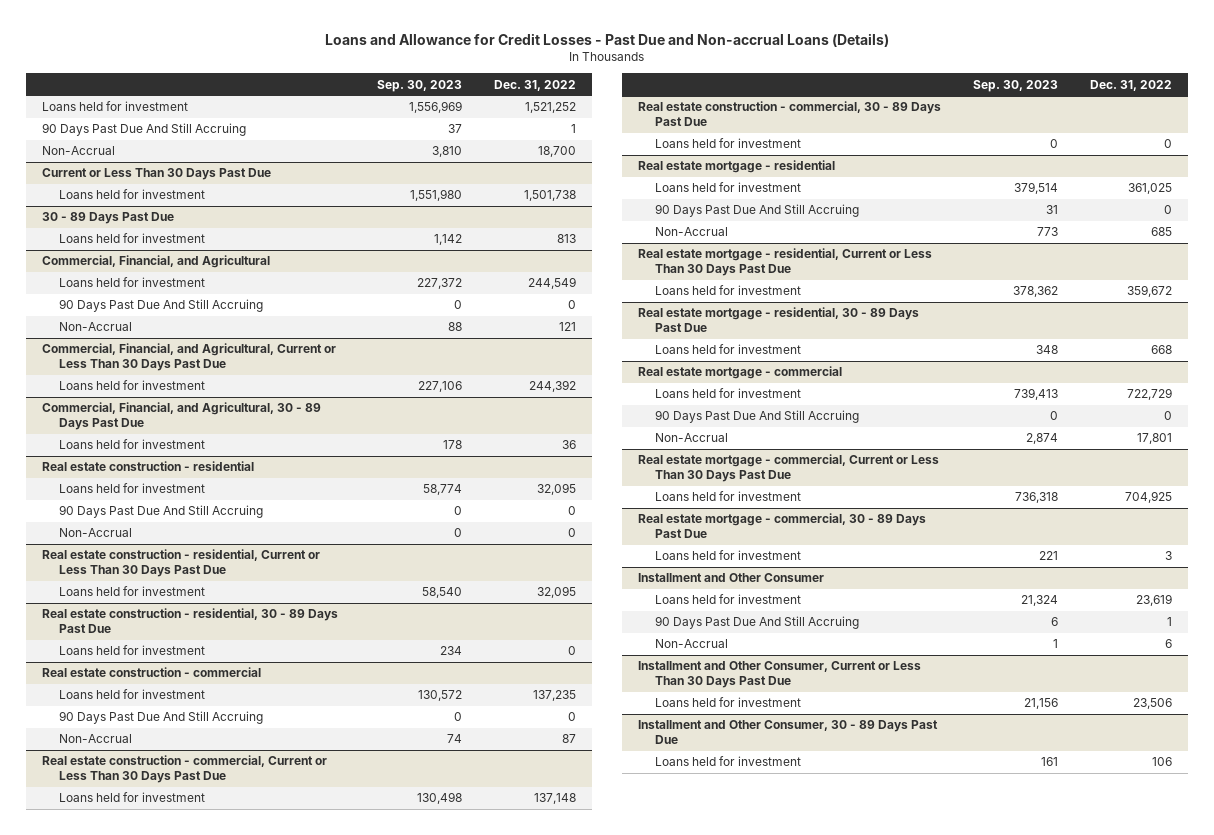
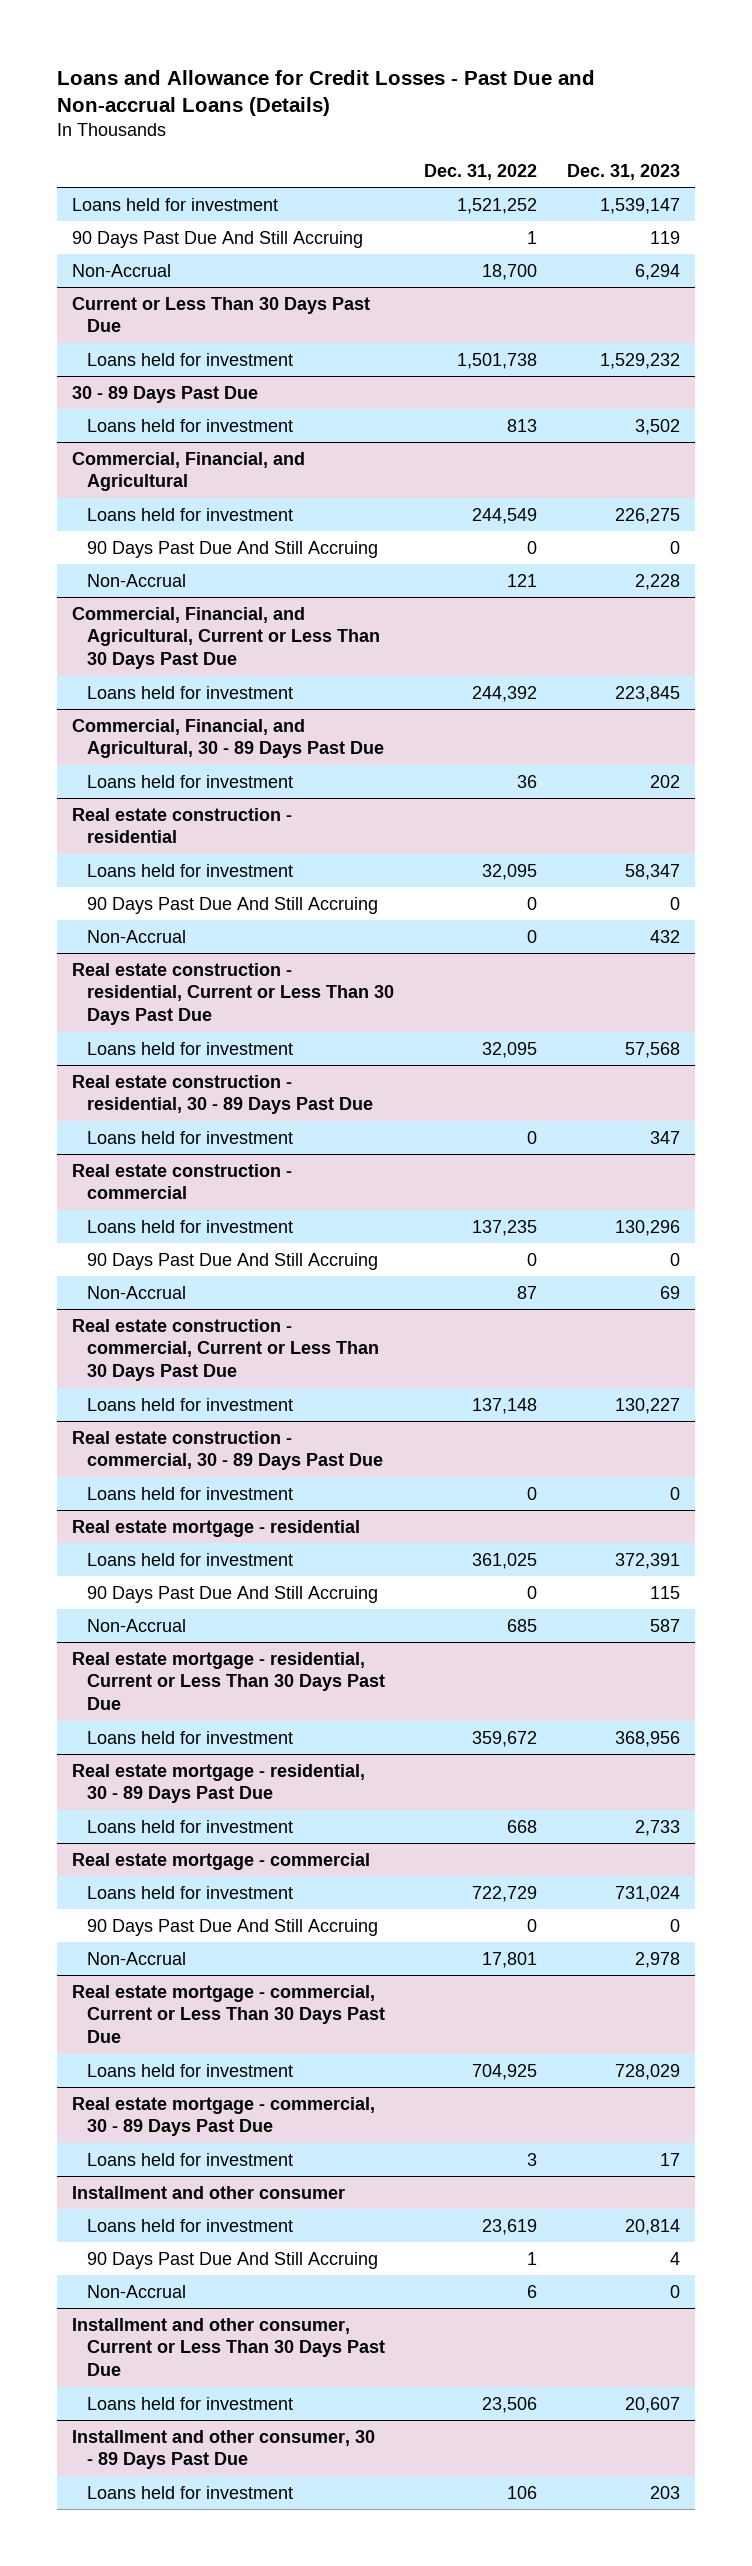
[376,79,462,92] Sep. 30, 2023 -> none
none -> [566,163,680,180] Dec. 31, 2023
[638,573,825,583] Installment and Other Consumer -> [71,2185,345,2199] Installment and other consumer
[638,661,922,689] Installment and Other Consumer, Current or Less Than 30 Days Past Due -> [71,2317,386,2377] Installment and other consumer, Current or Less Than 30 Days Past Due
[638,720,939,745] Installment and Other Consumer, 30 - 89 Days Past Due -> [71,2429,375,2470] Installment and other consumer, 30 - 89 Days Past Due

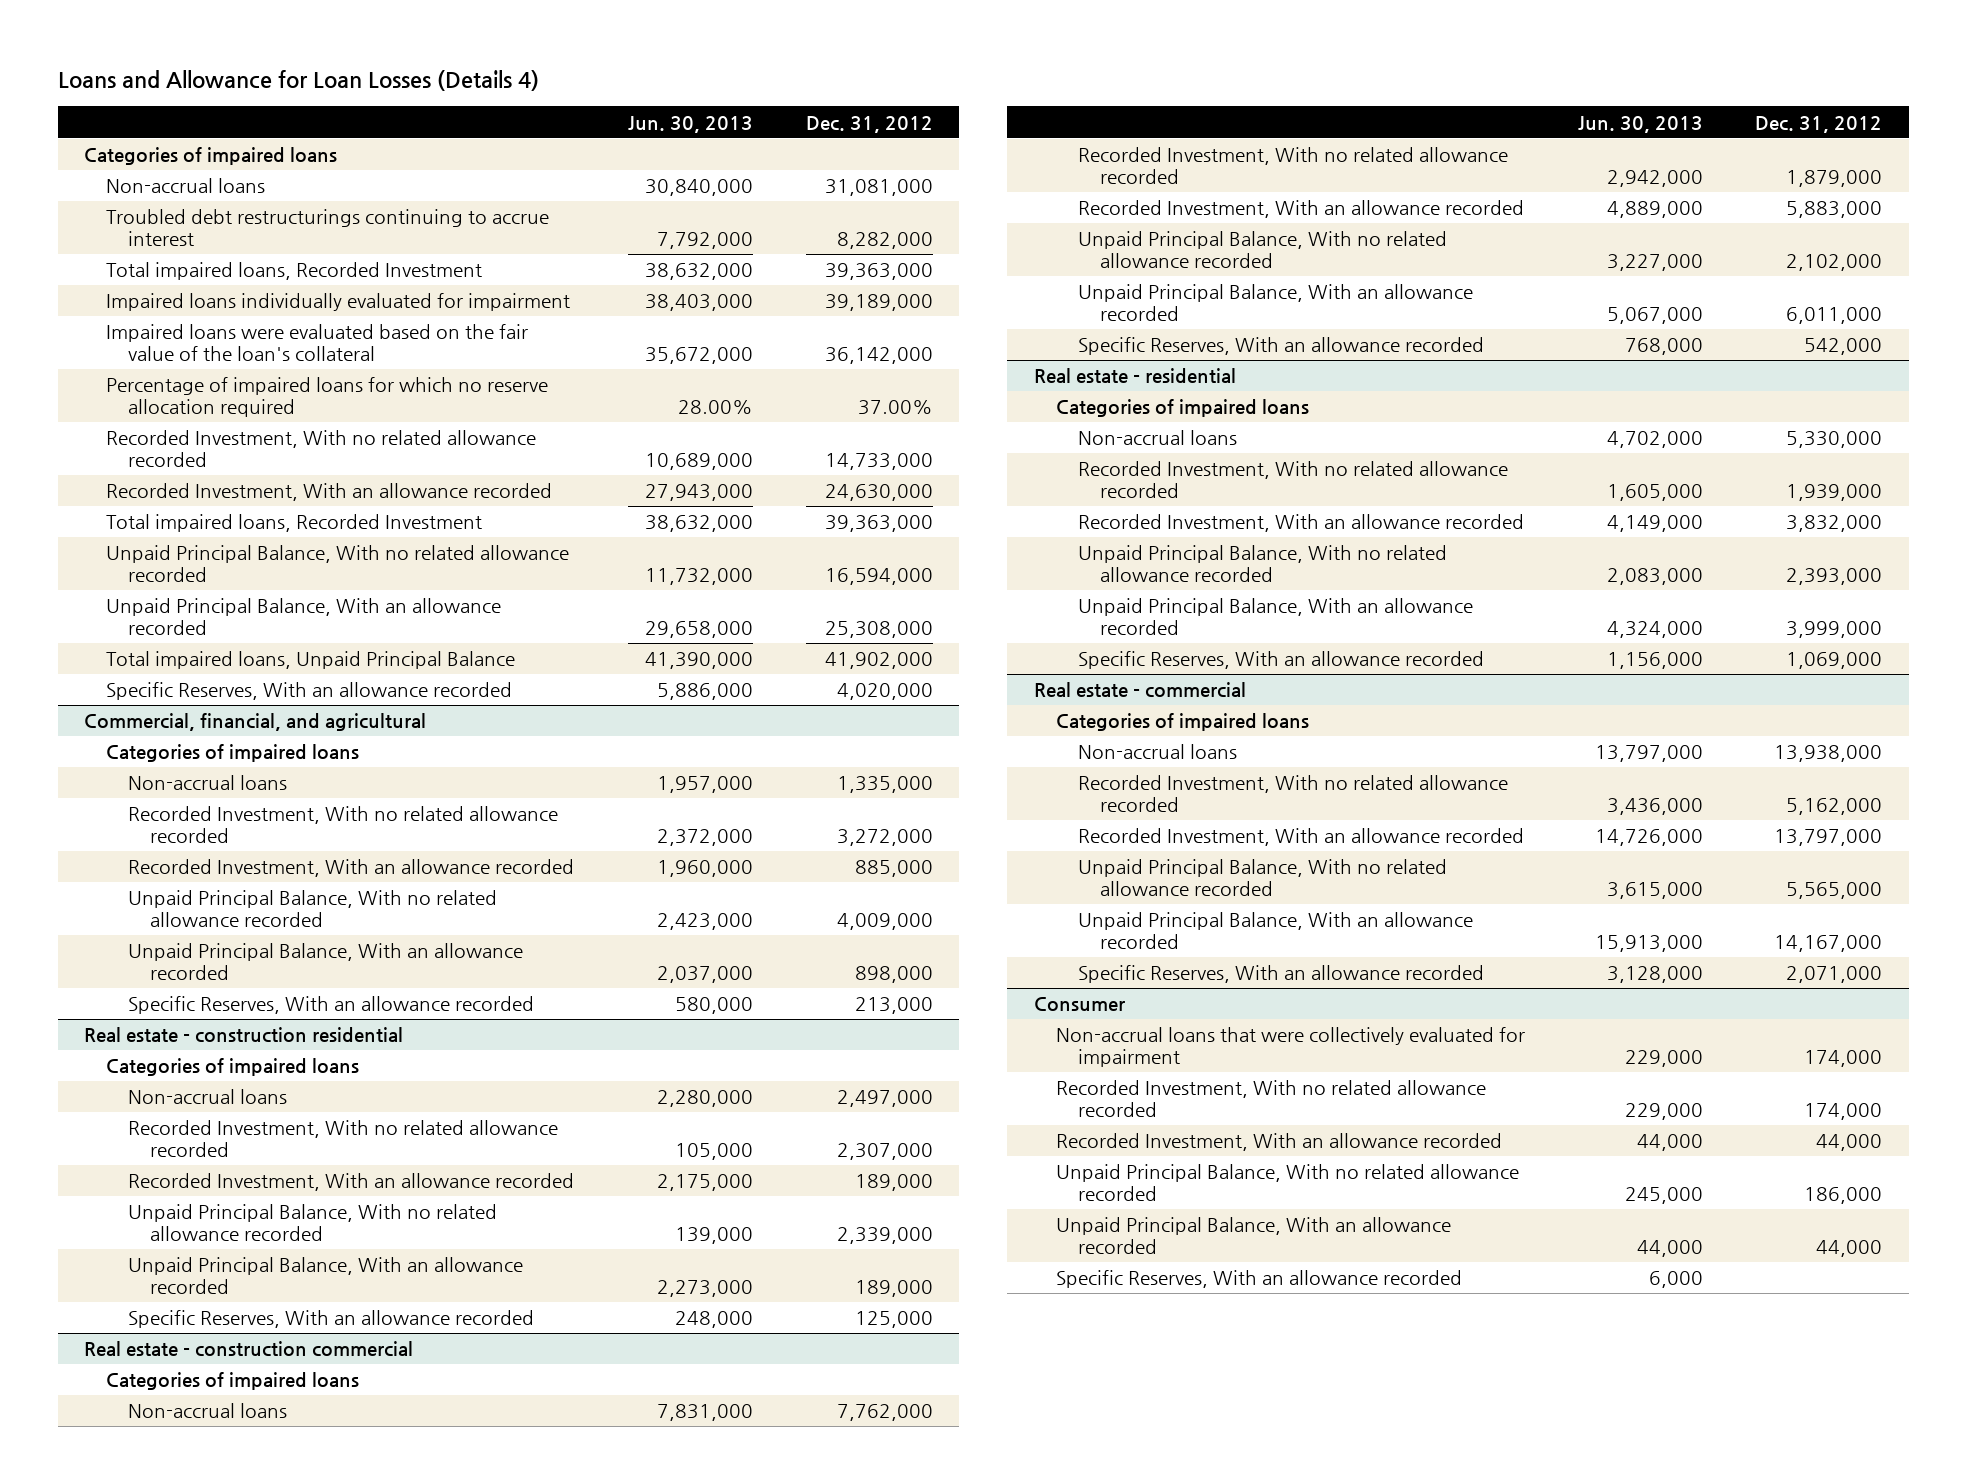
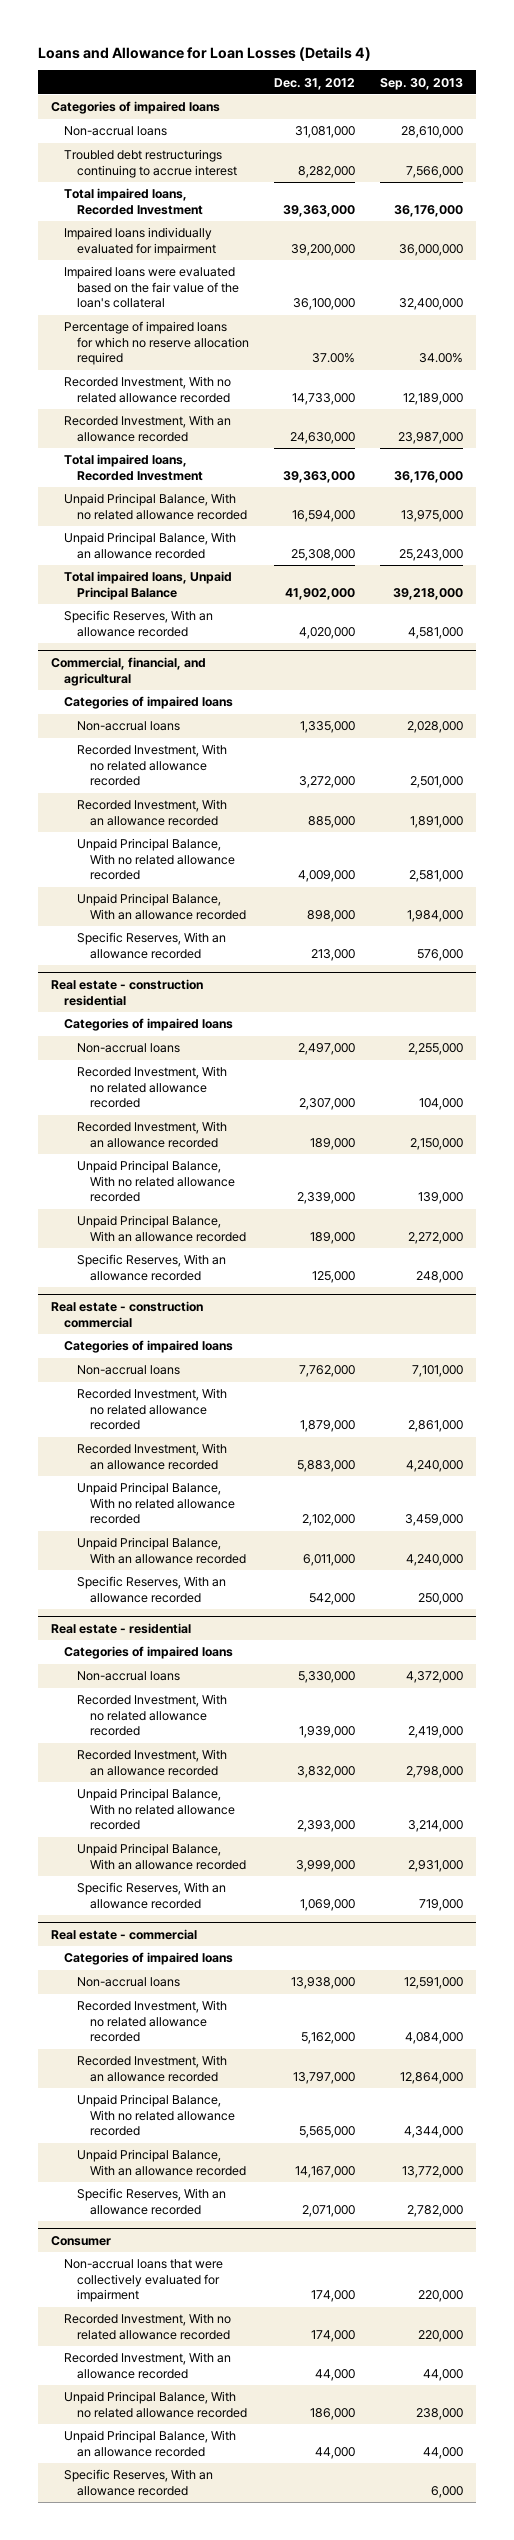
[628,115,754,133] Jun. 30, 2013 -> none
none -> [380,77,464,90] Sep. 30, 2013
[824,294,933,312] 39,189,000 -> [291,243,356,256] 39,200,000
[824,347,933,365] 36,142,000 -> [293,298,356,311] 36,100,000

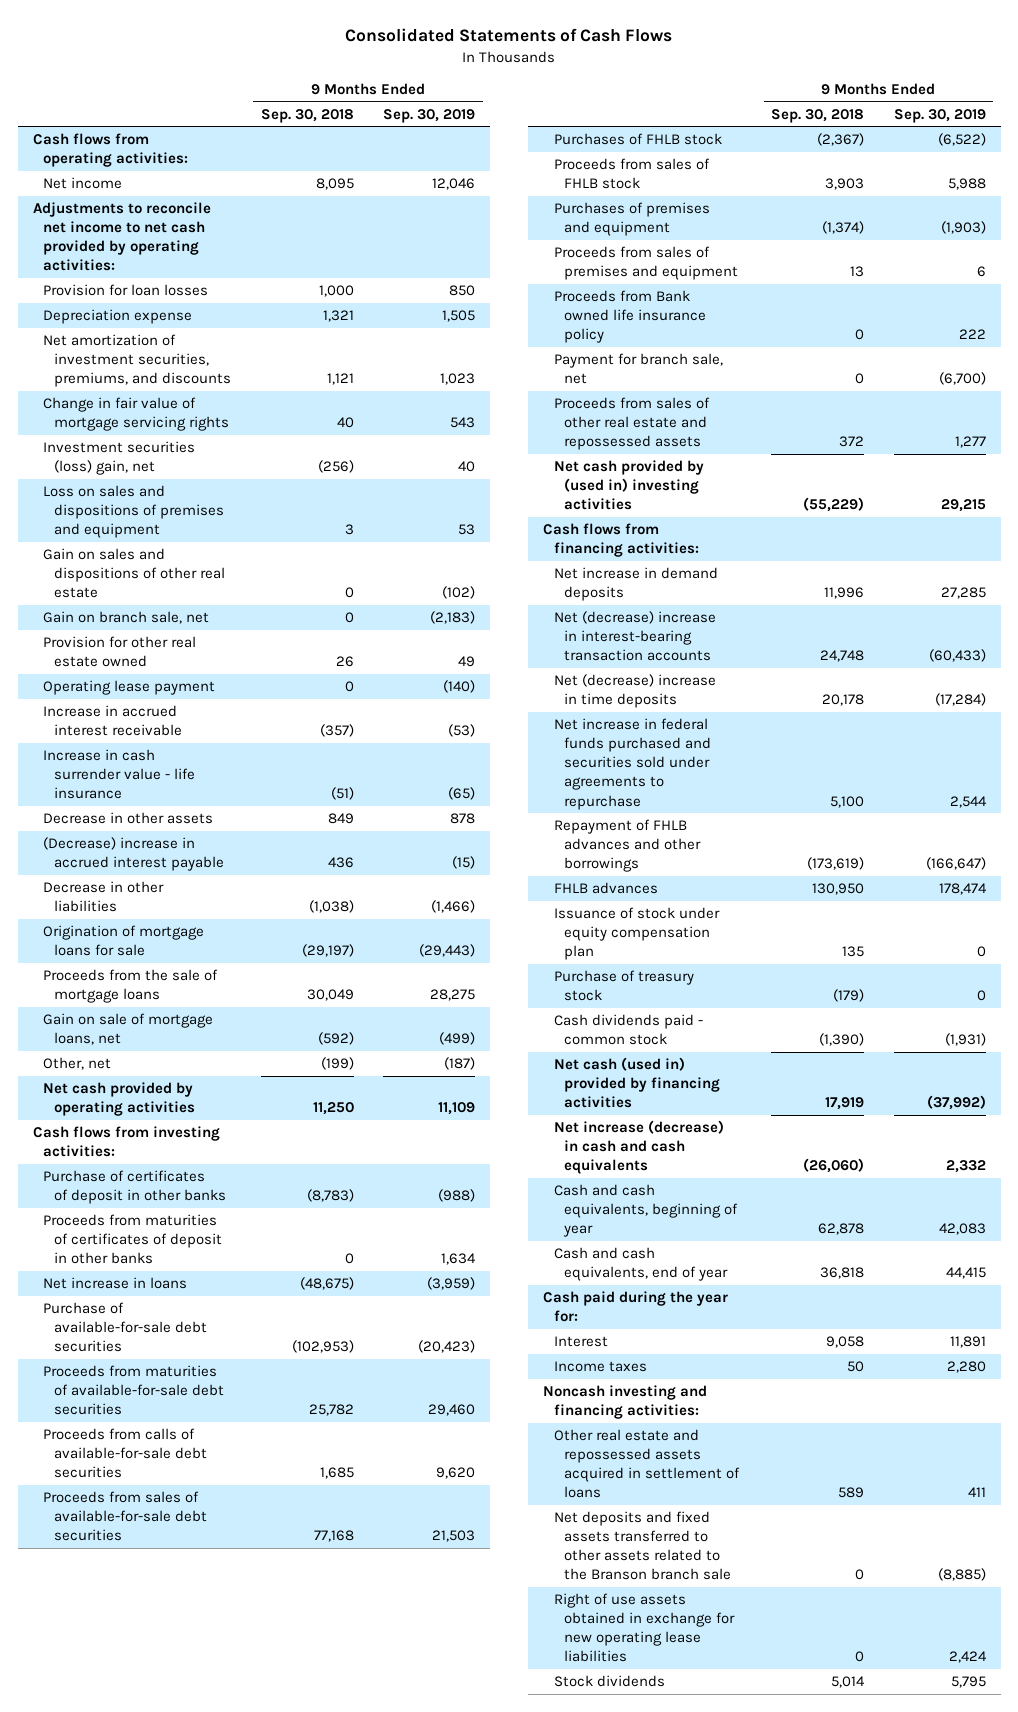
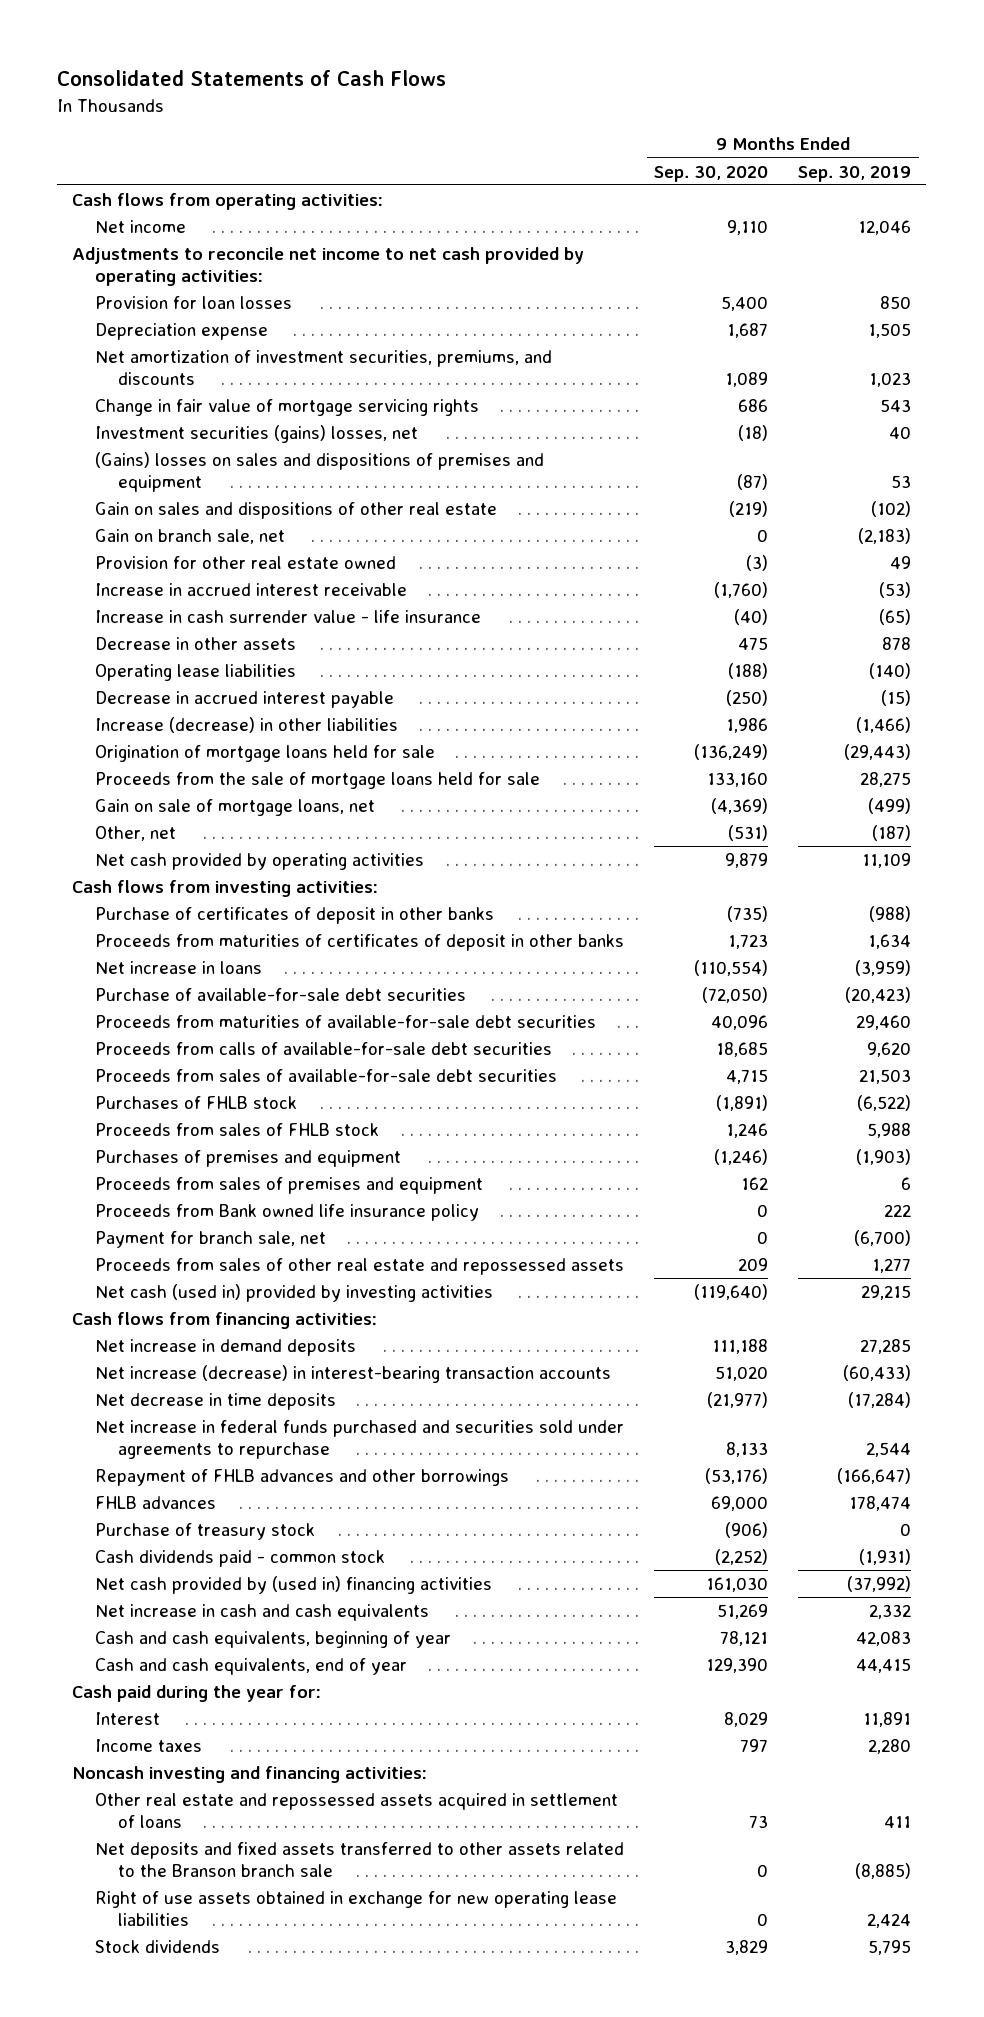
[260,108,354,123] Sep. 30, 2018 -> none
none -> [654,165,769,182] Sep. 30, 2020
[43,441,196,476] Investment securities (loss) gain, net -> [95,424,419,443] Investment securities (gains) losses, net
[43,485,224,539] Loss on sales and dispositions of premises and equipment -> [95,451,545,492] (Gains) losses on sales and dispositions of premises and equipment
[43,680,216,696] Operating lease payment -> none
none -> [95,663,297,681] Operating lease liabilities
[43,837,224,872] (Decrease) increase in accrued interest payable -> [95,690,395,708] Decrease in accrued interest payable
[43,881,165,913] Decrease in other liabilities -> [95,716,399,733] Increase (decrease) in other liabilities
[43,925,205,957] Origination of mortgage loans for sale -> [95,744,436,762] Origination of mortgage loans held for sale
[43,969,219,1004] Proceeds from the sale of mortgage loans -> [95,771,541,789] Proceeds from the sale of mortgage loans held for sale
[553,460,704,511] Net cash provided by (used in) investing activities -> [95,1283,494,1302] Net cash (used in) provided by investing activities
[553,611,716,662] Net (decrease) increase in interest-bearing transaction accounts -> [95,1364,612,1383] Net increase (decrease) in interest-bearing transaction accounts
[553,674,716,709] Net (decrease) increase in time deposits -> [95,1392,337,1410] Net decrease in time deposits
[553,907,720,961] Issuance of stock under equity compensation plan -> none
[553,1057,721,1109] Net cash (used in) provided by financing activities -> [95,1575,493,1594] Net cash provided by (used in) financing activities
[553,1120,724,1175] Net increase (decrease) in cash and cash equivalents -> [95,1603,430,1621] Net increase in cash and cash equivalents

